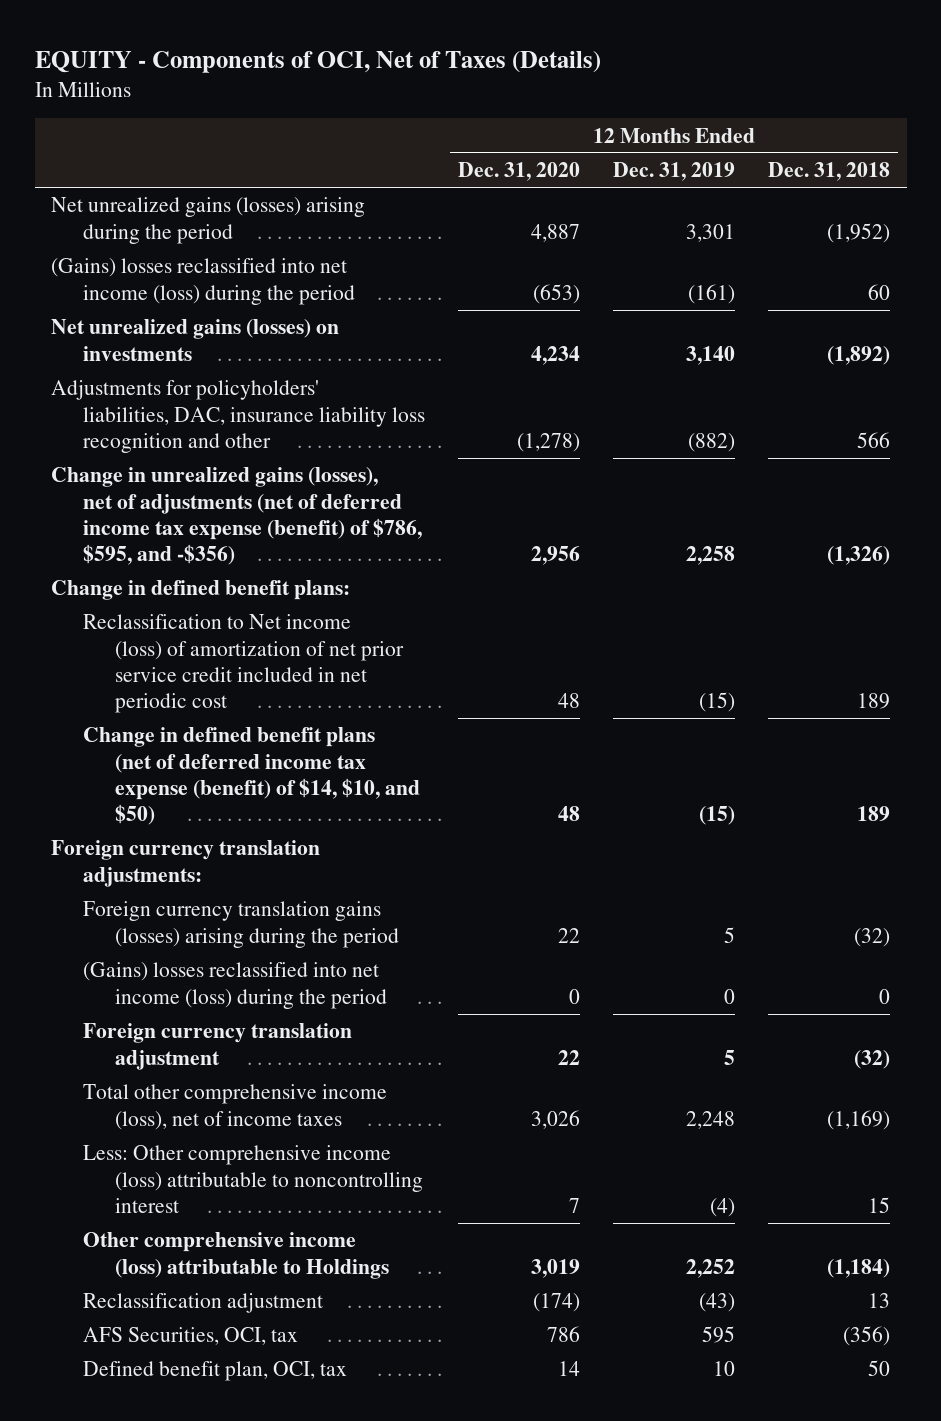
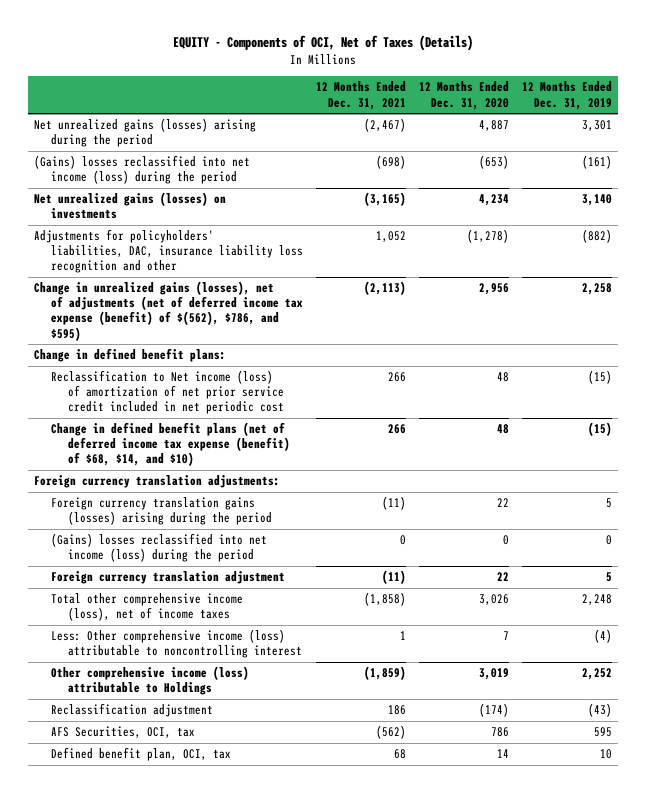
[768,161,891,181] Dec. 31, 2018 -> none
none -> [316,81,407,110] 12 Months Ended Dec. 31, 2021
[51,467,423,566] Change in unrealized gains (losses), net of adjustments (net of deferred income tax expense (benefit) of $786, $595, and -$356) -> [34,281,304,341] Change in unrealized gains (losses), net of adjustments (net of deferred income tax expense (benefit) of $(562), $786, and $595)
[83,727,421,826] Change in defined benefit plans (net of deferred income tax expense (benefit) of $14, $10, and $50) -> [51,422,291,467] Change in defined benefit plans (net of deferred income tax expense (benefit) of $68, $14, and $10)

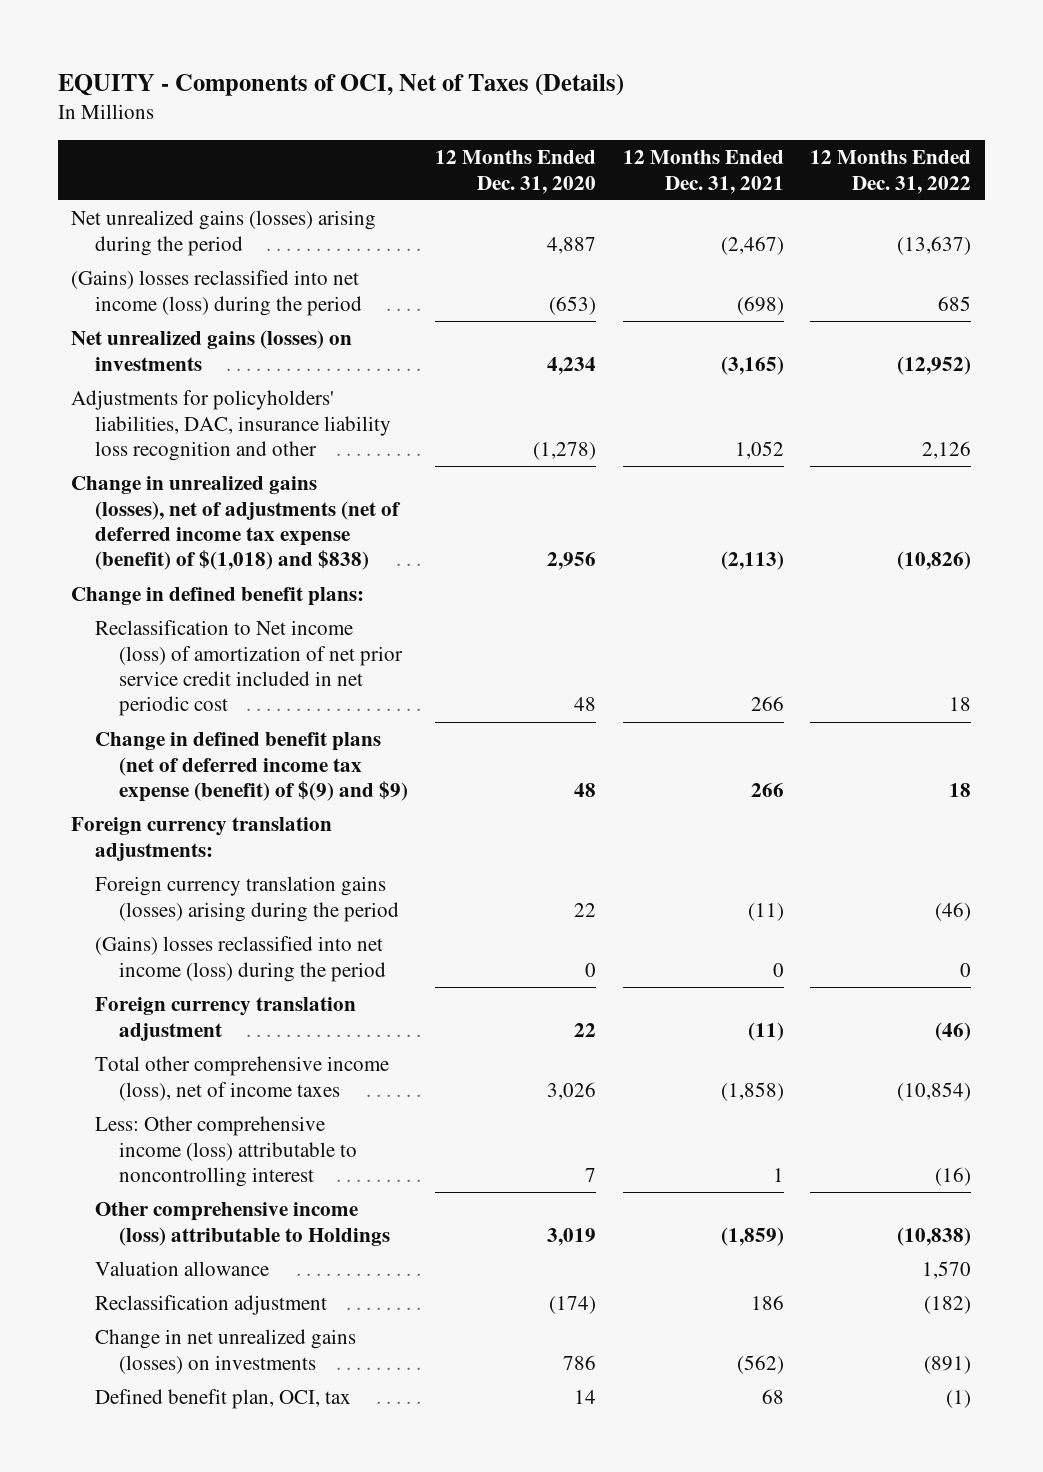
[521,81,612,110] 12 Months Ended Dec. 31, 2019 -> none
none -> [810,150,972,194] 12 Months Ended Dec. 31, 2022
[34,281,304,341] Change in unrealized gains (losses), net of adjustments (net of deferred income tax expense (benefit) of $(562), $786, and $595) -> [71,476,402,571] Change in unrealized gains (losses), net of adjustments (net of deferred income tax expense (benefit) of $(1,018) and $838)
[51,422,291,467] Change in defined benefit plans (net of deferred income tax expense (benefit) of $68, $14, and $10) -> [95,732,409,802] Change in defined benefit plans (net of deferred income tax expense (benefit) of $(9) and $9)
none -> [95,1261,270,1277] Valuation allowance
[51,726,196,739] AFS Securities, OCI, tax -> [95,1329,357,1374] Change in net unrealized gains (losses) on investments

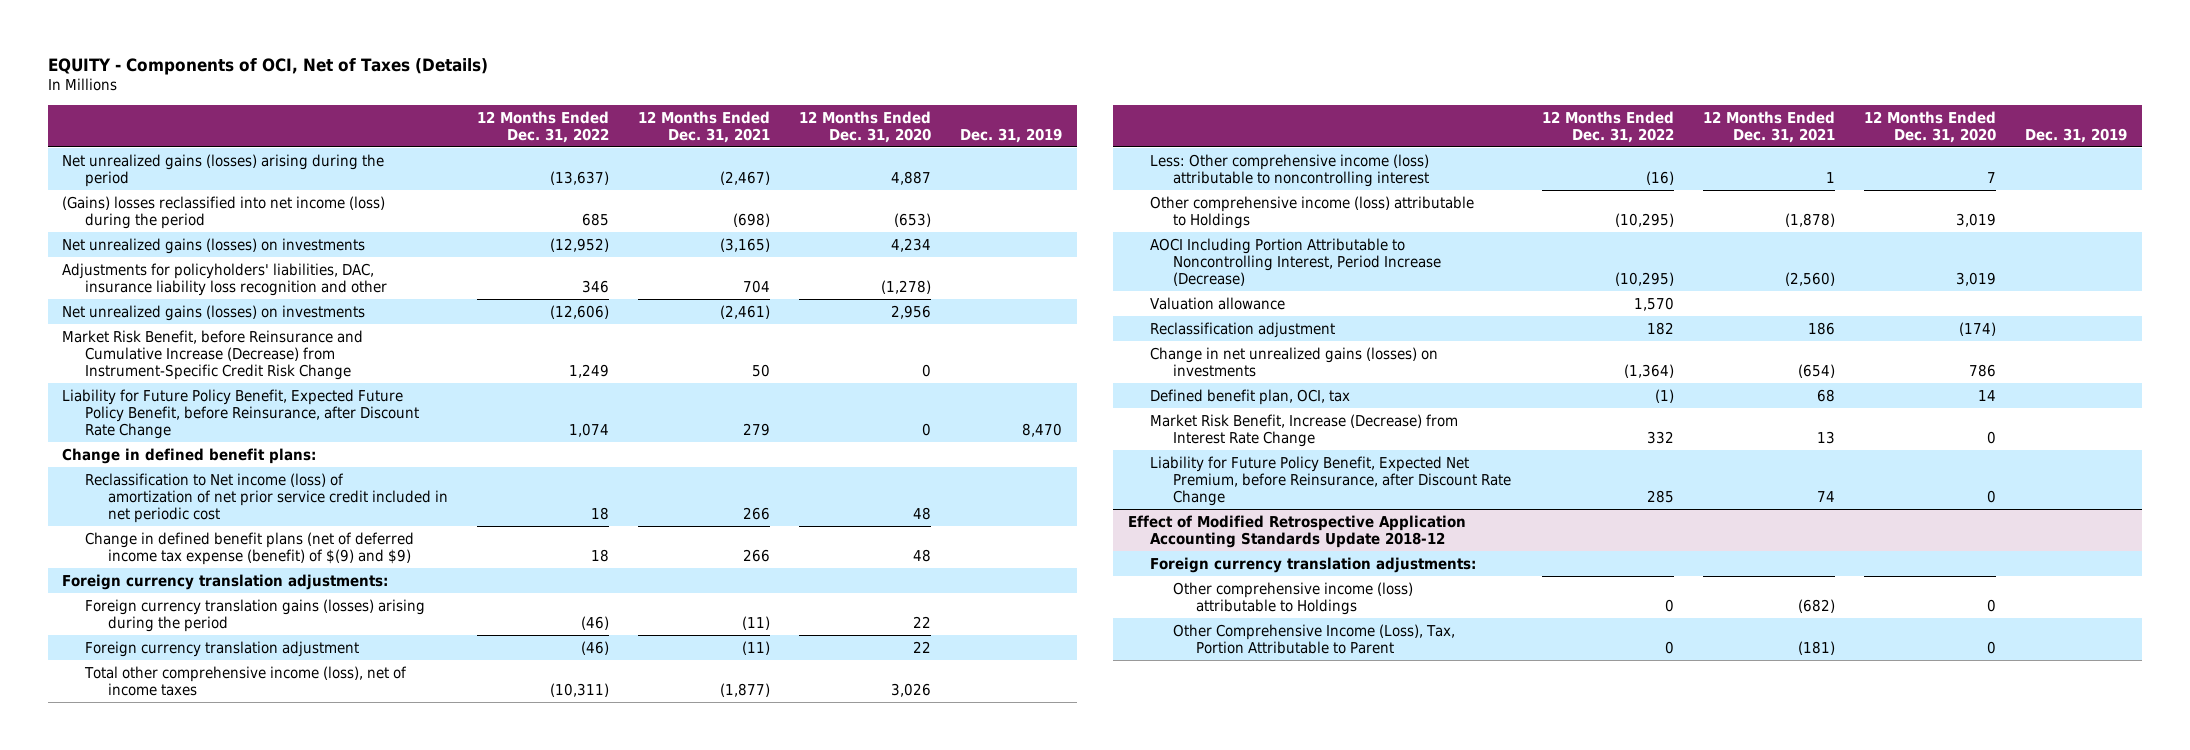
none -> [960,127,1063,143] Dec. 31, 2019
[71,476,402,571] Change in unrealized gains (losses), net of adjustments (net of deferred income tax expense (benefit) of $(1,018) and $838) -> none
[734,440,784,459] 1,052 -> [742,279,770,293] 704
[922,440,972,459] 2,126 -> [581,279,609,293] 346
none -> [62,304,366,321] Net unrealized gains (losses) on investments
none -> [62,329,364,380] Market Risk Benefit, before Reinsurance and Cumulative Increase (Decrease) from Instrument-Specific Credit Risk Change
none -> [62,388,420,439] Liability for Future Policy Benefit, Expected Future Policy Benefit, before Reinsurance, after Discount Rate Change
[95,936,387,982] (Gains) losses reclassified into net income (loss) during the period -> none
[720,1081,784,1101] (1,858) -> [719,682,770,697] (1,877)
[897,1081,972,1101] (10,854) -> [549,682,609,697] (10,311)
[720,1226,784,1246] (1,859) -> [1785,212,1836,227] (1,878)
[897,1226,972,1246] (10,838) -> [1615,212,1675,227] (10,295)
none -> [1150,237,1441,286] AOCI Including Portion Attributable to Noncontrolling Interest, Period Increase (Decrease)
[924,1296,972,1315] (182) -> [1647,321,1675,335] 182
[736,1354,784,1374] (562) -> [1798,363,1836,378] (654)
[924,1355,972,1374] (891) -> [1624,363,1675,378] (1,364)
none -> [1150,413,1459,447] Market Risk Benefit, Increase (Decrease) from Interest Rate Change
none -> [1150,455,1511,506] Liability for Future Policy Benefit, Expected Net Premium, before Reinsurance, after Discount Rate Change
none -> [1127,514,1466,548] Effect of Modified Retrospective Application Accounting Standards Update 2018-12
none -> [1150,556,1477,573] Foreign currency translation adjustments:
none -> [1172,581,1413,615] Other comprehensive income (loss) attributable to Holdings
none -> [1172,623,1455,654] Other Comprehensive Income (Loss), Tax, Portion Attributable to Parent

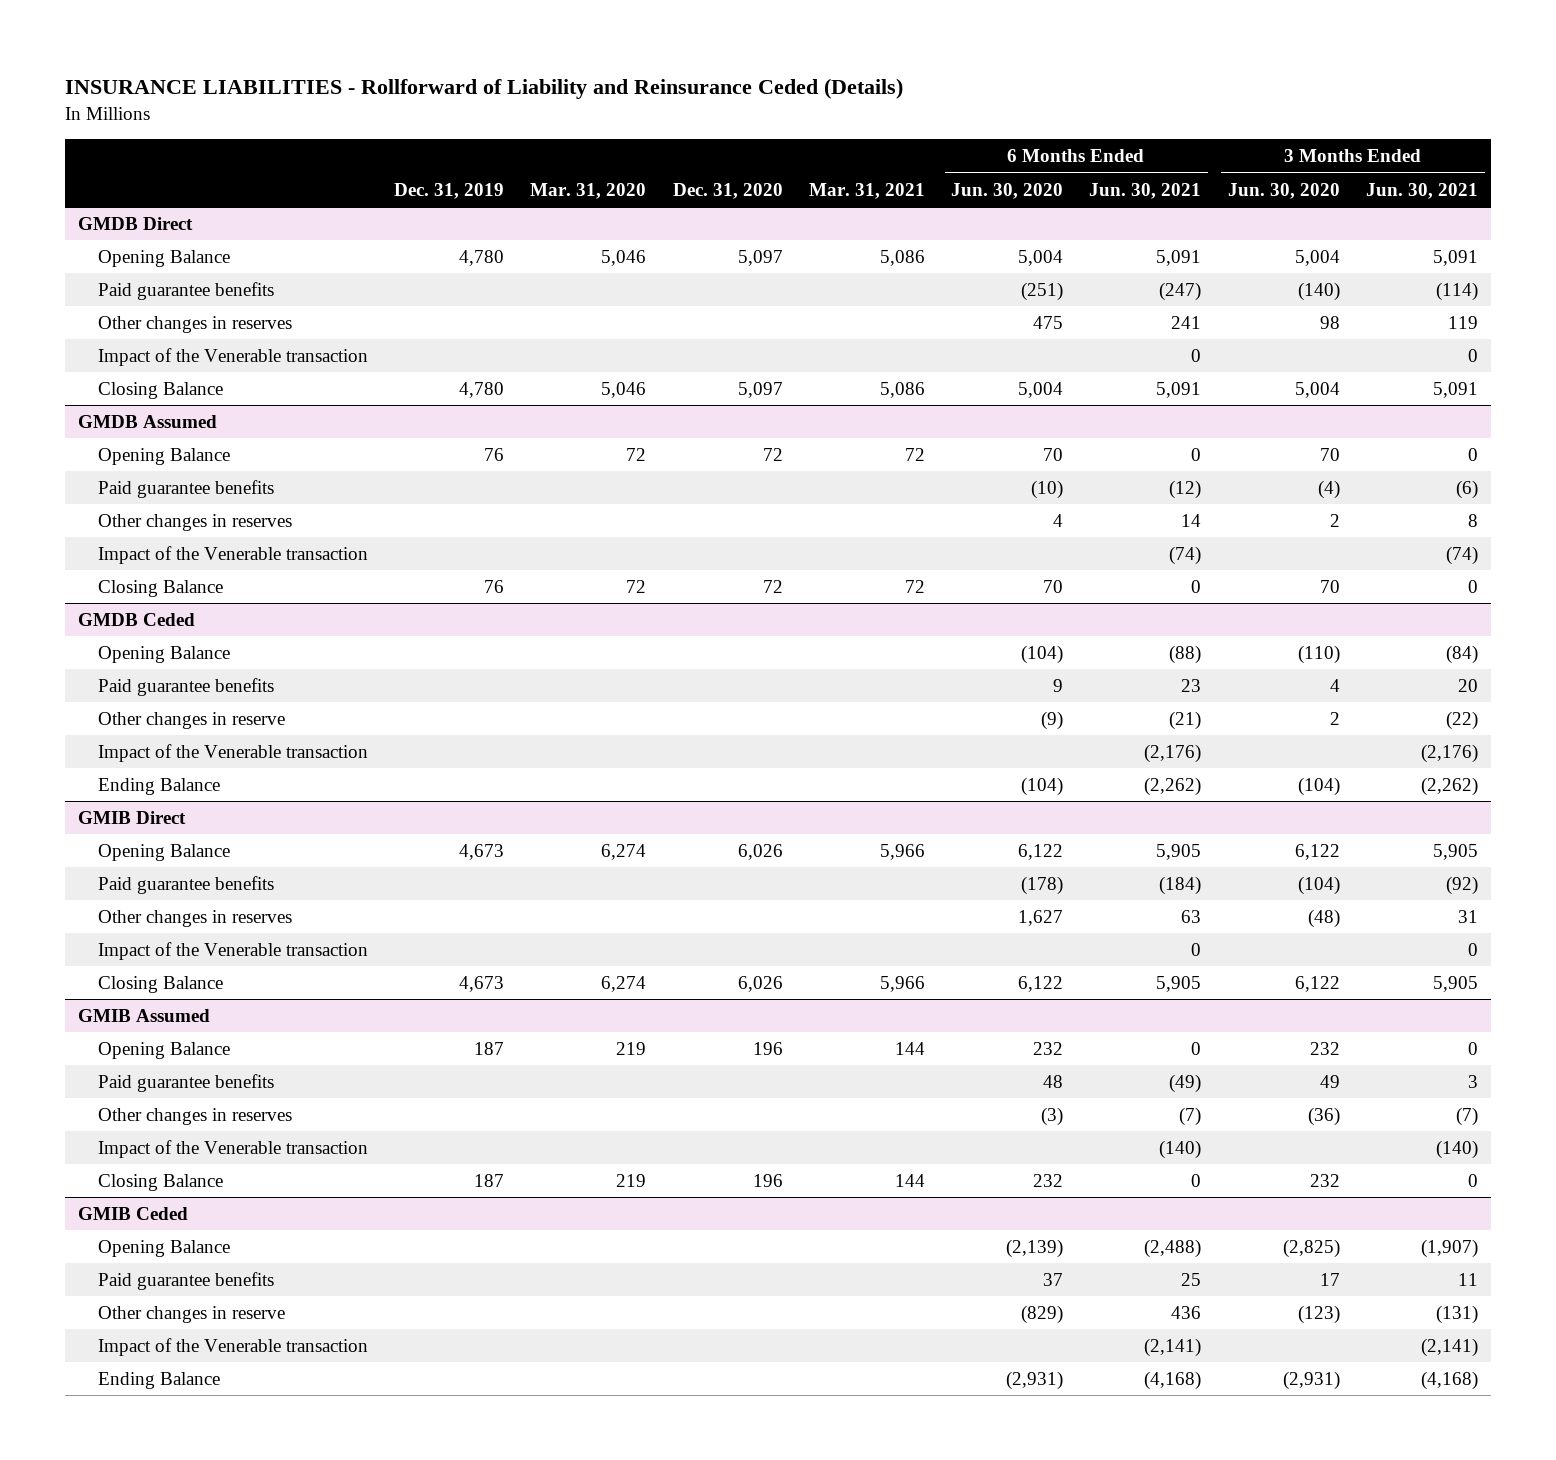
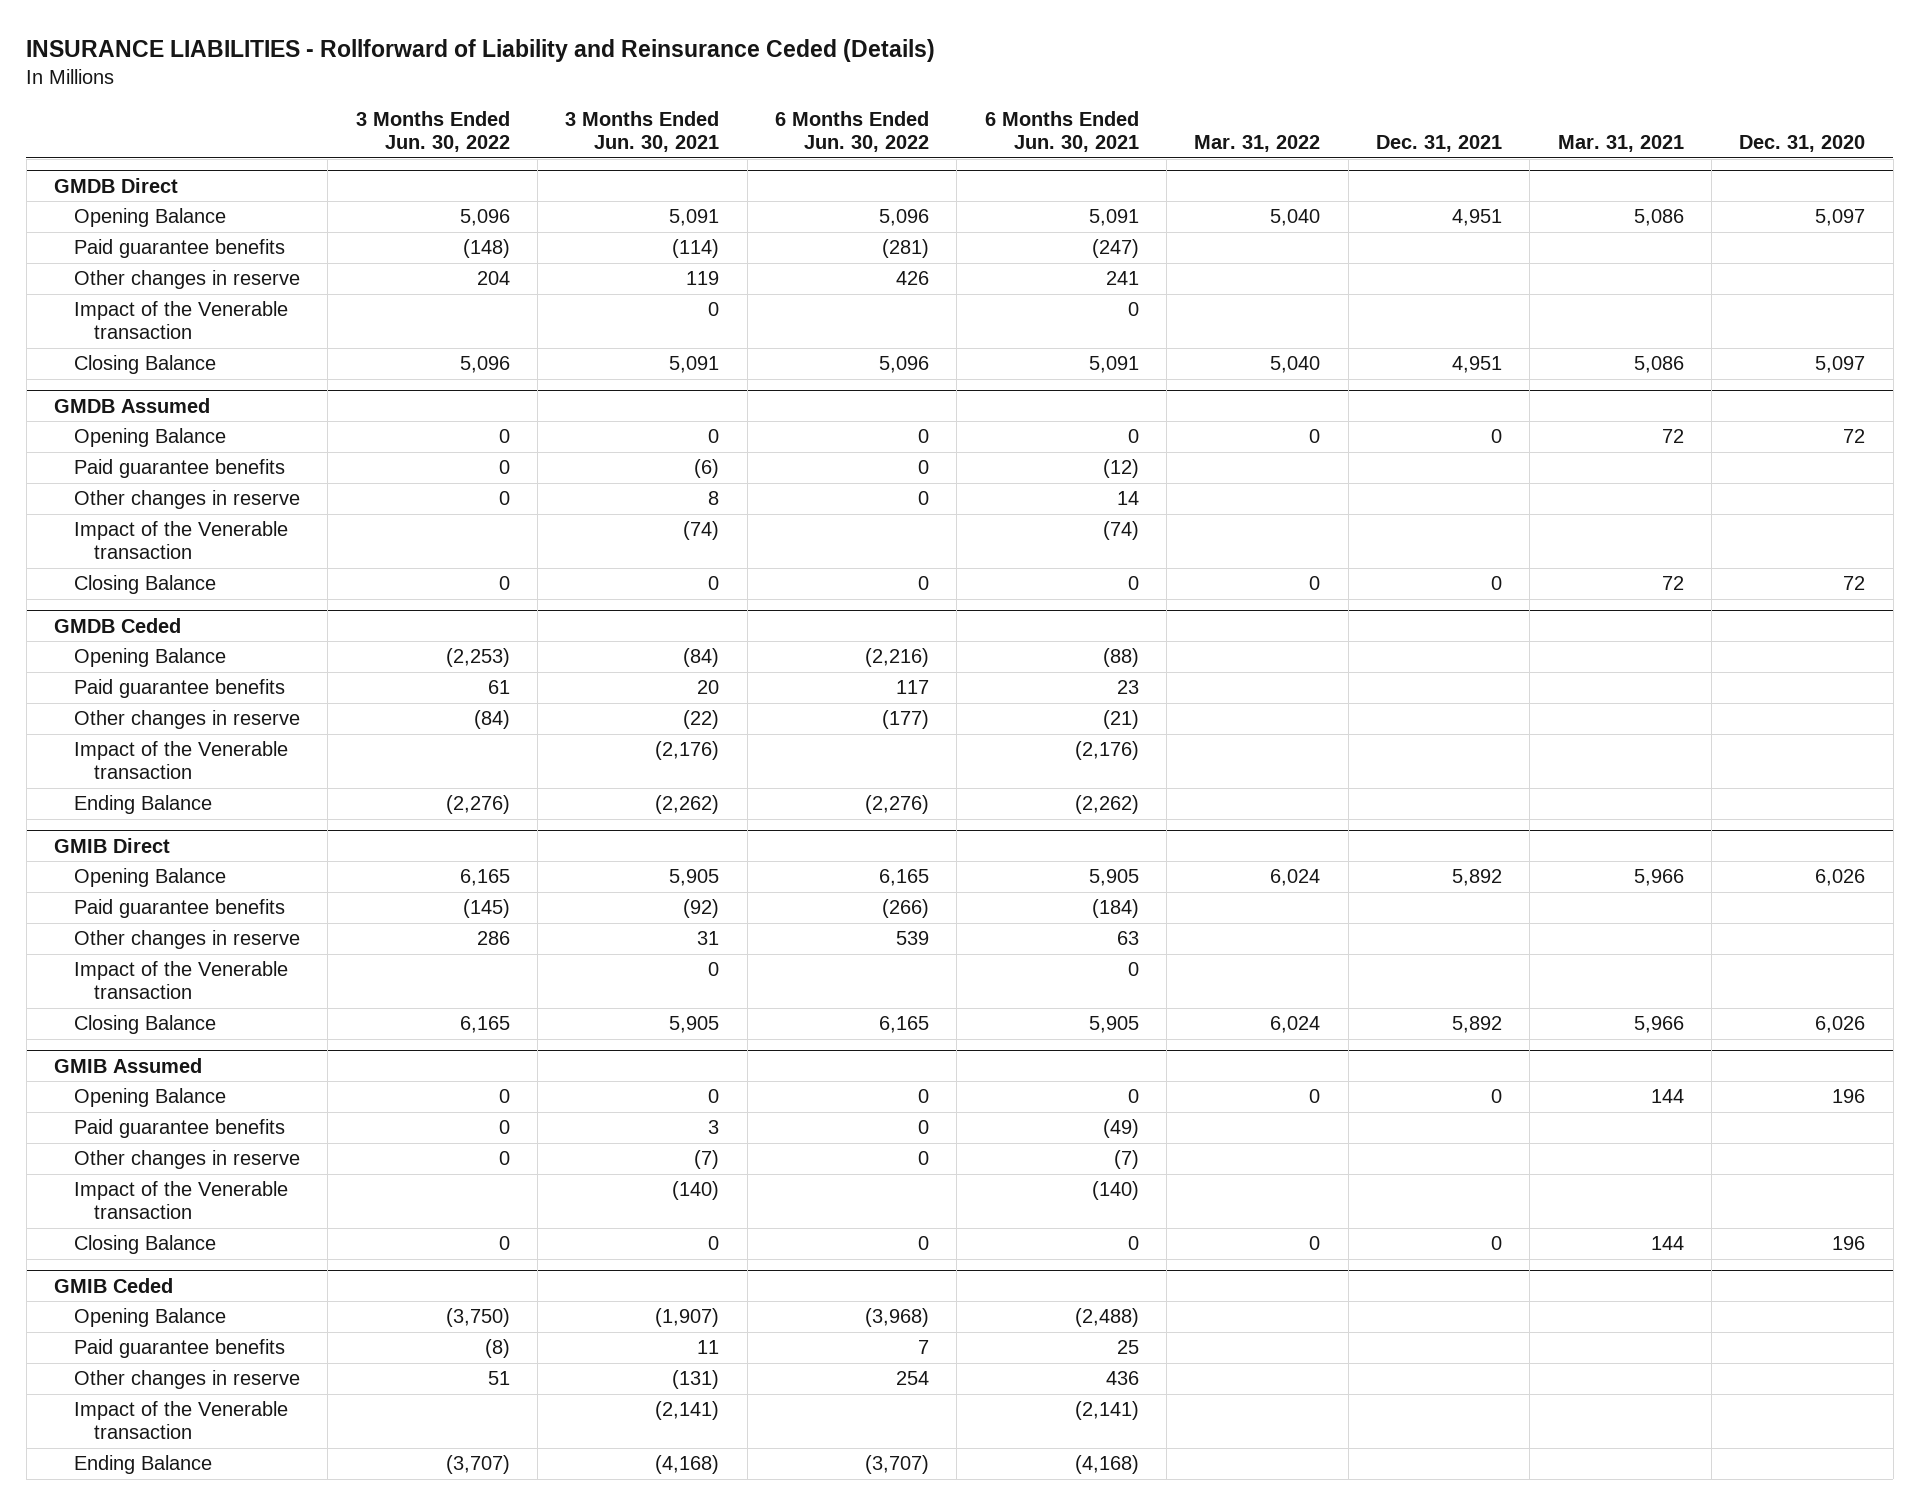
[394,182,505,199] Dec. 31, 2019 -> none
[530,182,647,199] Mar. 31, 2020 -> none
[951,182,1064,199] Jun. 30, 2020 -> none
[1227,182,1340,199] Jun. 30, 2020 -> none
none -> [355,111,510,153] 3 Months Ended Jun. 30, 2022
none -> [774,111,929,153] 6 Months Ended Jun. 30, 2022
none -> [1194,135,1321,153] Mar. 31, 2022
none -> [1376,135,1503,153] Dec. 31, 2021
[97,315,292,333] Other changes in reserves -> [73,270,300,290] Other changes in reserve
[97,513,292,531] Other changes in reserves -> [73,490,300,510] Other changes in reserve
[97,909,292,927] Other changes in reserves -> [73,930,300,950] Other changes in reserve
[97,1107,292,1125] Other changes in reserves -> [73,1150,300,1170] Other changes in reserve

